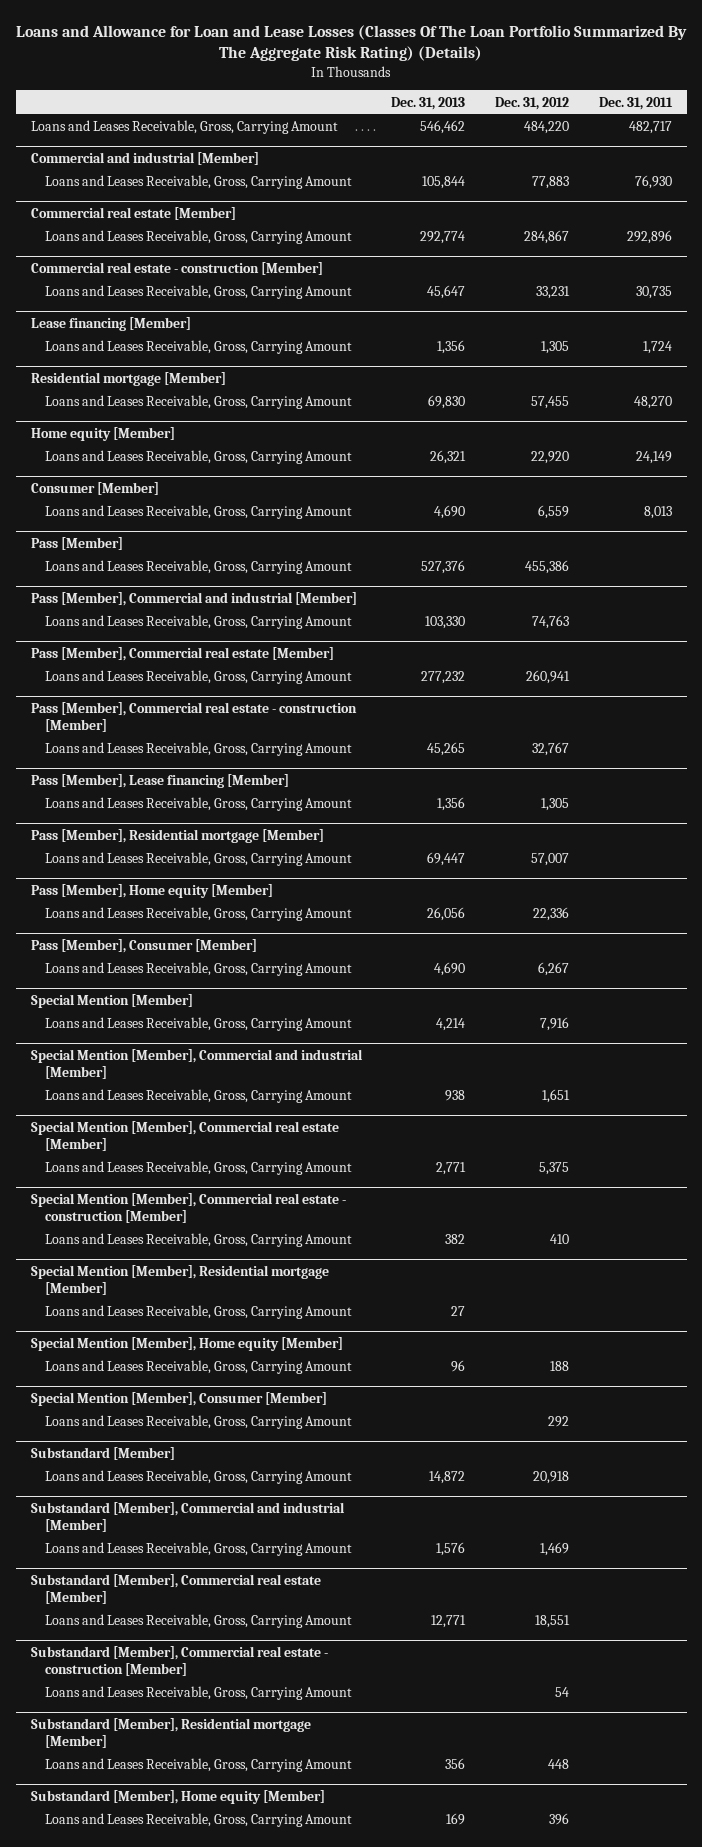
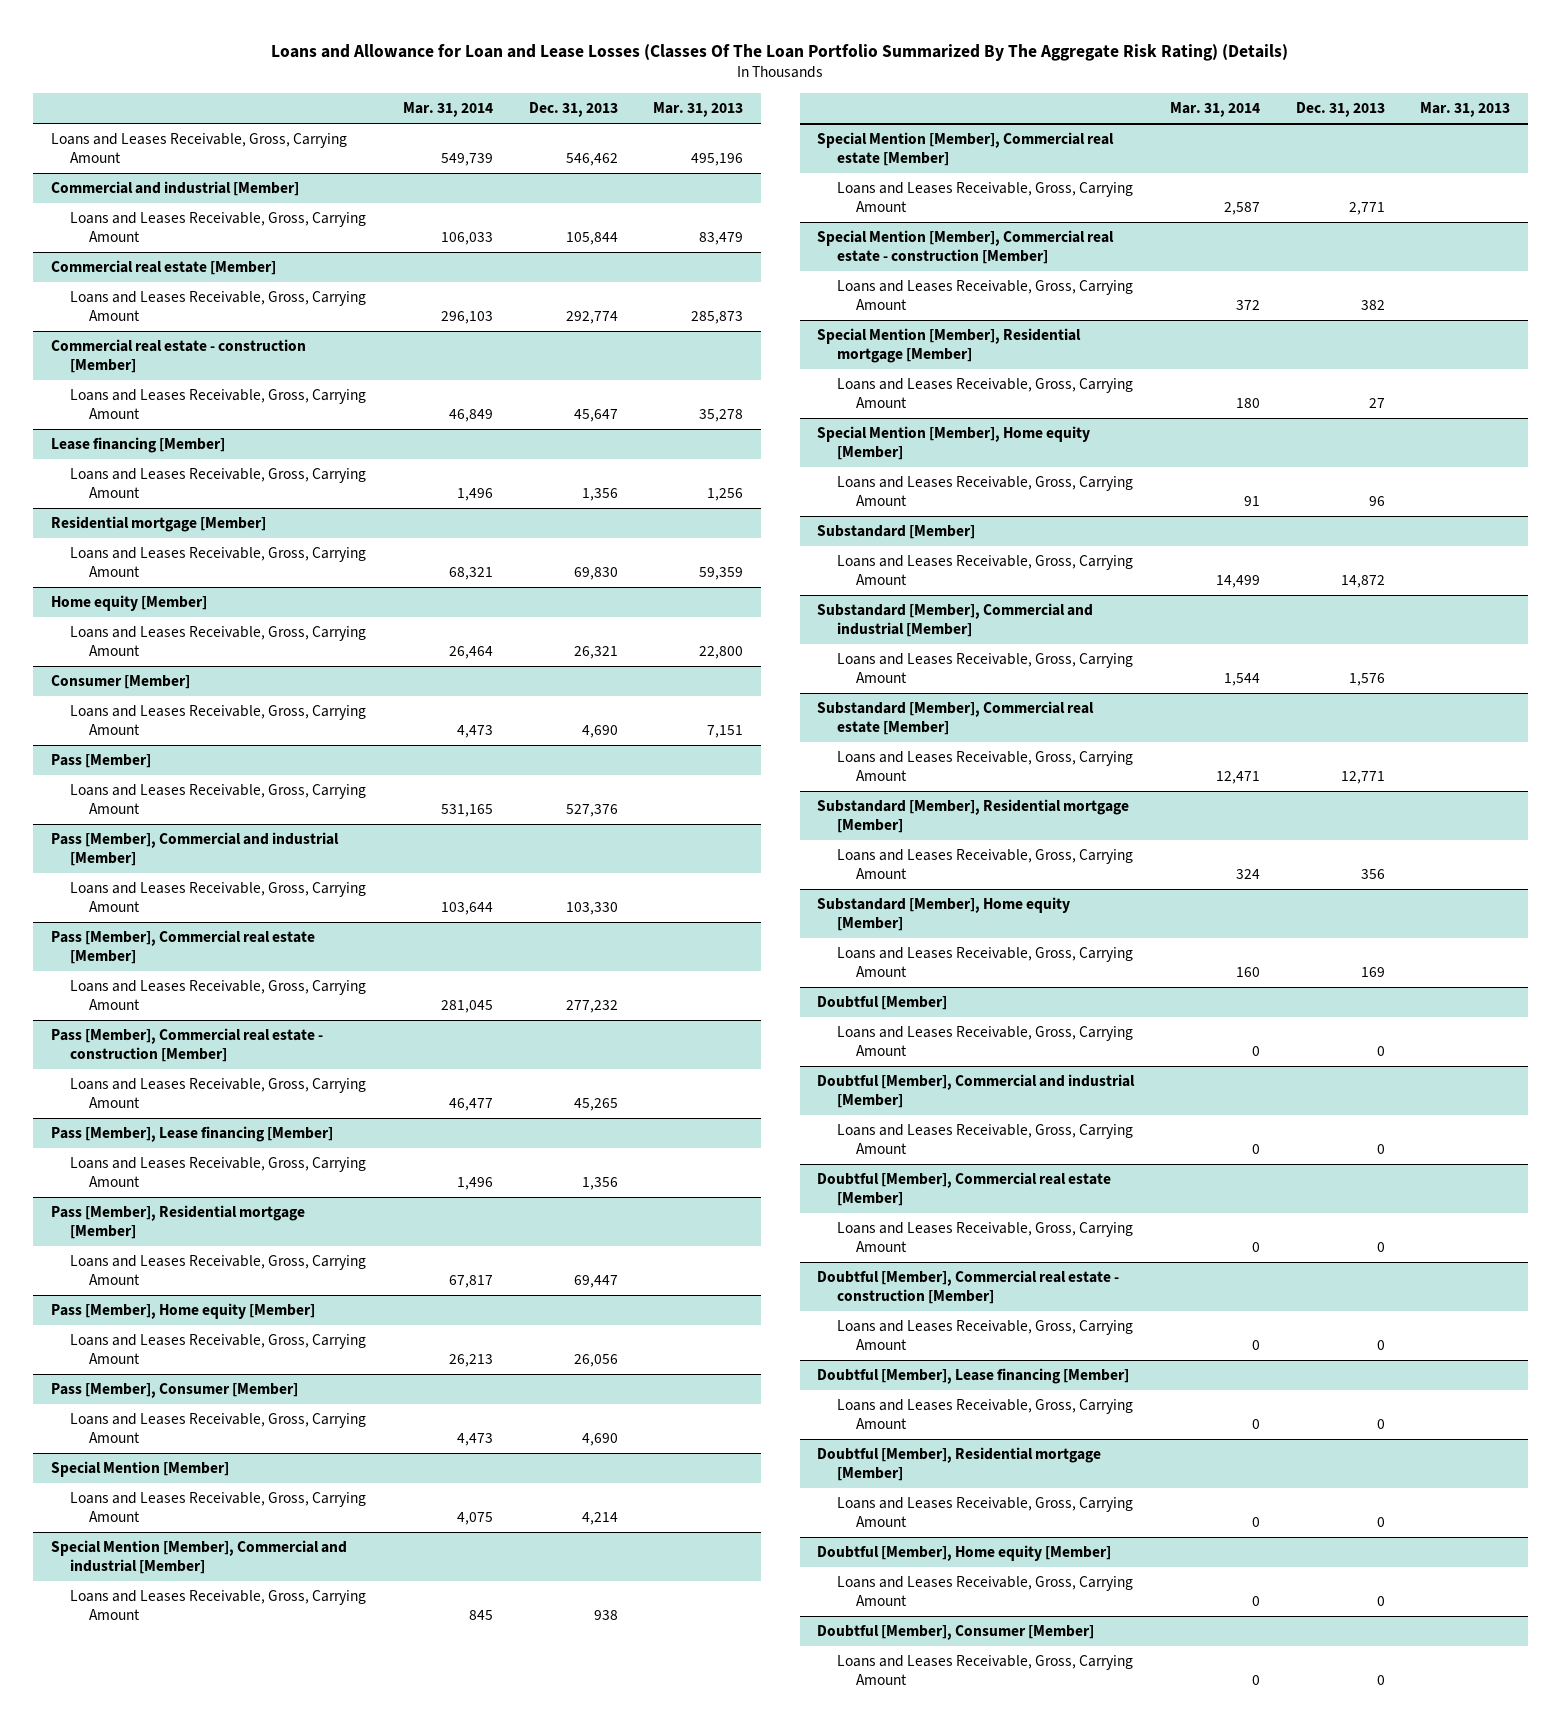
[495,96,570,110] Dec. 31, 2012 -> none
[598,96,673,110] Dec. 31, 2011 -> none
none -> [403,102,494,118] Mar. 31, 2014
none -> [653,102,744,118] Mar. 31, 2013
[30,1391,327,1406] Special Mention [Member], Consumer [Member] -> none
[44,1415,352,1430] Loans and Leases Receivable, Gross, Carrying Amount -> none
[30,1645,328,1677] Substandard [Member], Commercial real estate - construction [Member] -> none
[44,1686,352,1701] Loans and Leases Receivable, Gross, Carrying Amount -> none
none -> [817,996,948,1011] Doubtful [Member]
none -> [836,1026,1133,1057] Loans and Leases Receivable, Gross, Carrying Amount
none -> [817,1074,1136,1109] Doubtful [Member], Commercial and industrial [Member]
none -> [836,1124,1133,1155] Loans and Leases Receivable, Gross, Carrying Amount
none -> [817,1172,1112,1207] Doubtful [Member], Commercial real estate [Member]
none -> [836,1222,1133,1253] Loans and Leases Receivable, Gross, Carrying Amount
none -> [817,1270,1120,1305] Doubtful [Member], Commercial real estate - construction [Member]
none -> [836,1320,1133,1351] Loans and Leases Receivable, Gross, Carrying Amount
none -> [817,1368,1130,1385] Doubtful [Member], Lease financing [Member]
none -> [836,1399,1133,1430] Loans and Leases Receivable, Gross, Carrying Amount
none -> [817,1447,1102,1482] Doubtful [Member], Residential mortgage [Member]
none -> [836,1497,1133,1528] Loans and Leases Receivable, Gross, Carrying Amount
none -> [817,1545,1112,1562] Doubtful [Member], Home equity [Member]
none -> [836,1576,1133,1607] Loans and Leases Receivable, Gross, Carrying Amount
none -> [817,1625,1095,1641] Doubtful [Member], Consumer [Member]
none -> [836,1655,1133,1686] Loans and Leases Receivable, Gross, Carrying Amount

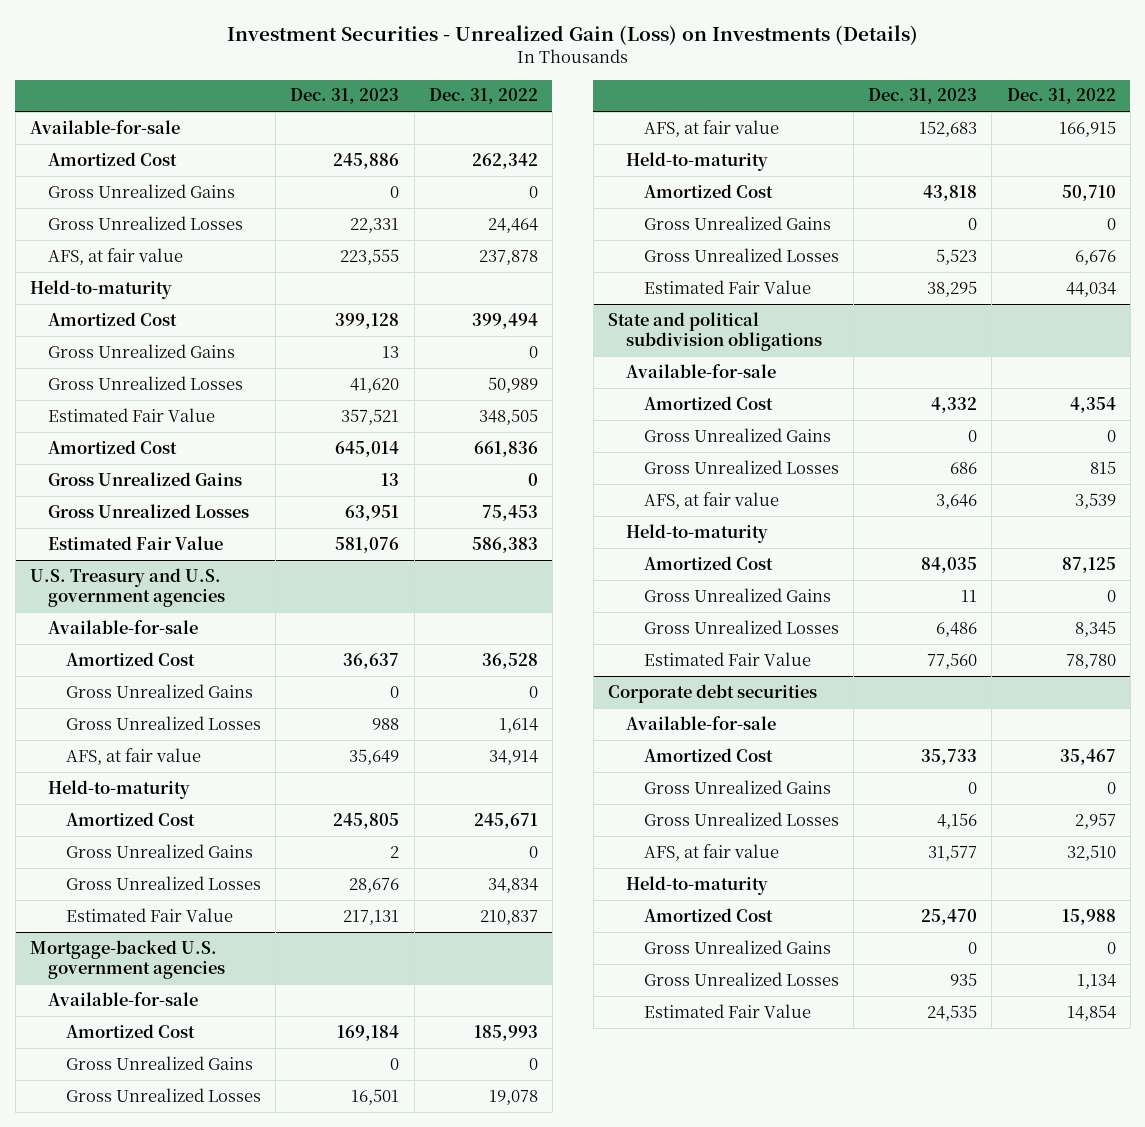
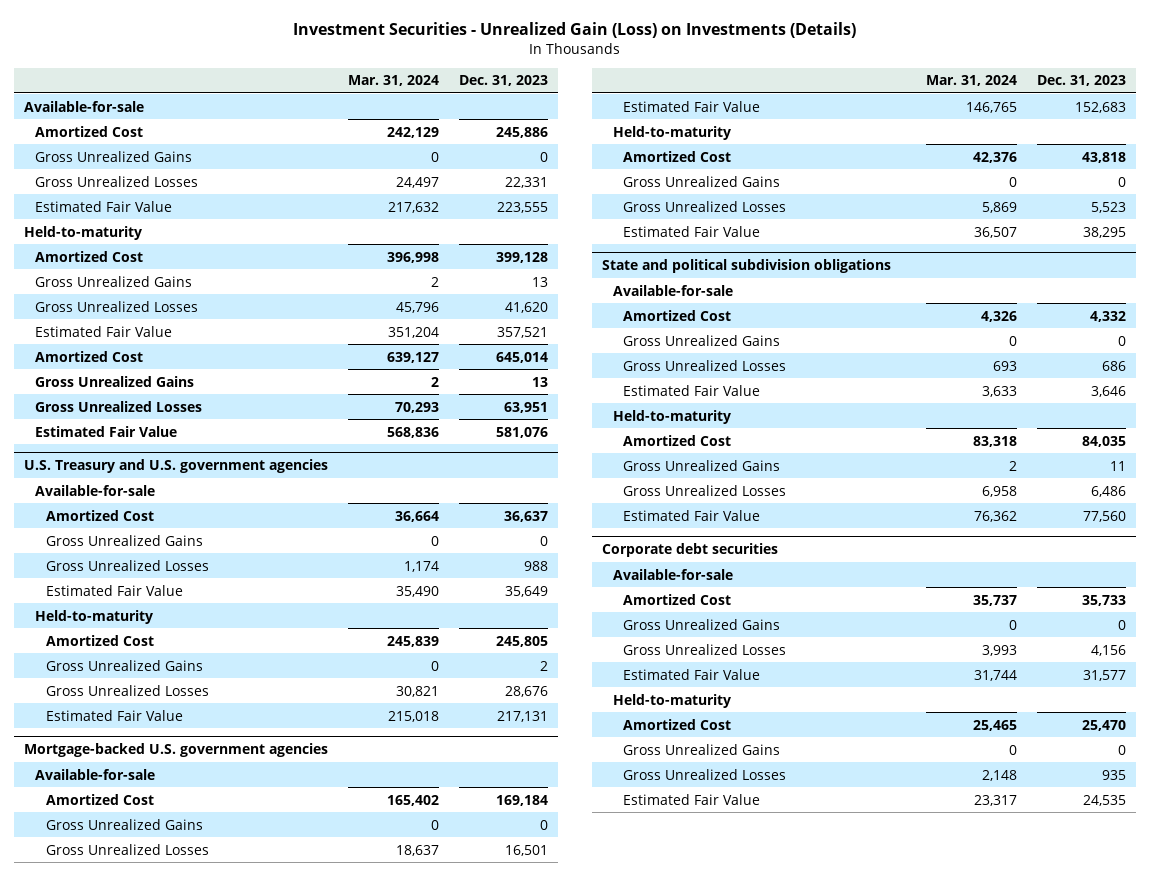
[428,88,538,105] Dec. 31, 2022 -> none
none -> [347,75,439,87] Mar. 31, 2024
[48,247,184,265] AFS, at fair value -> [34,200,172,212] Estimated Fair Value
[66,747,202,765] AFS, at fair value -> [45,584,183,596] Estimated Fair Value
[644,119,780,137] AFS, at fair value -> [623,100,761,112] Estimated Fair Value
[644,491,780,509] AFS, at fair value -> [623,384,761,396] Estimated Fair Value
[644,843,780,861] AFS, at fair value -> [623,668,761,680] Estimated Fair Value

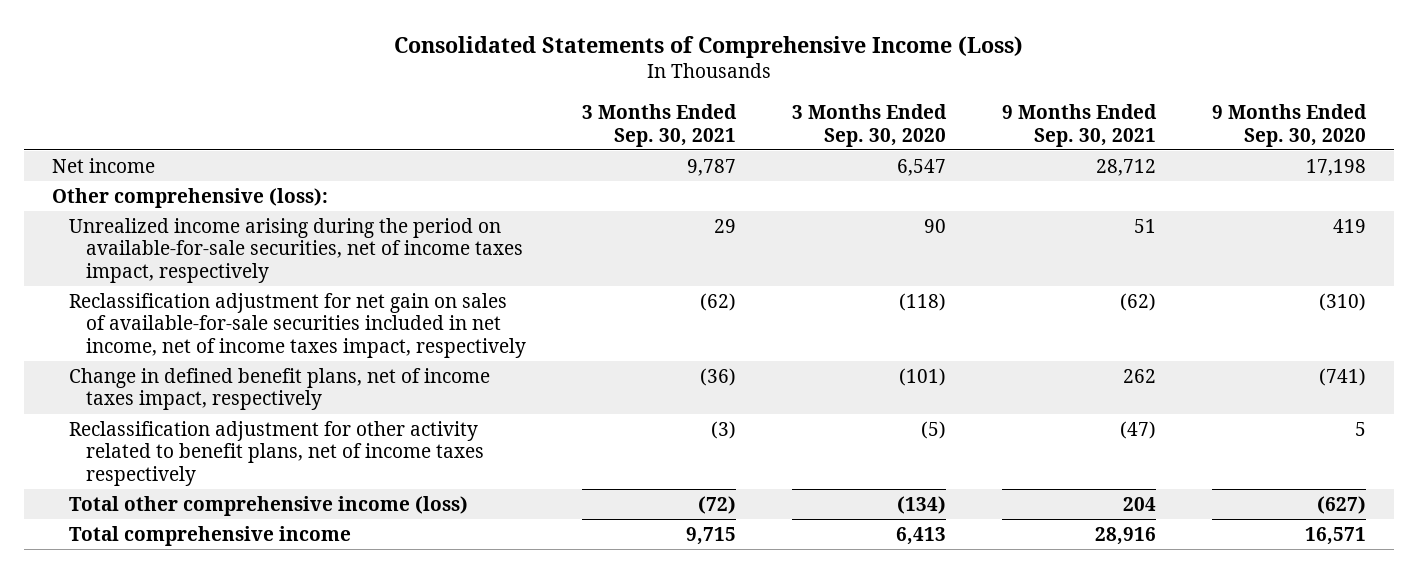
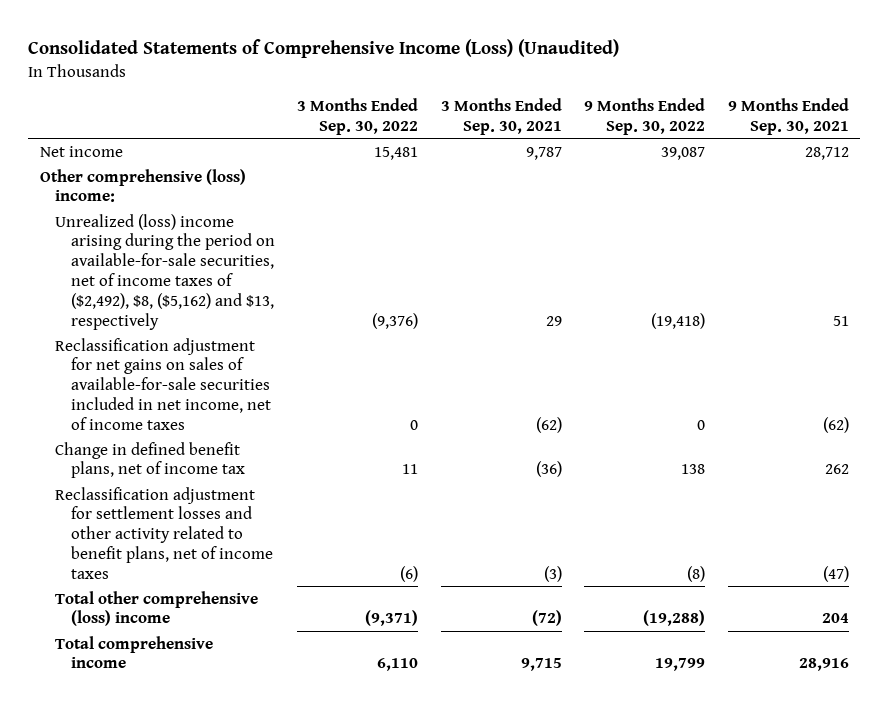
[393,35,1023,58] Consolidated Statements of Comprehensive Income (Loss) -> [28,39,620,59] Consolidated Statements of Comprehensive Income (Loss) (Unaudited)
[792,103,948,147] 3 Months Ended Sep. 30, 2020 -> none
[1212,103,1368,147] 9 Months Ended Sep. 30, 2020 -> none
none -> [297,98,419,135] 3 Months Ended Sep. 30, 2022
none -> [584,98,706,135] 9 Months Ended Sep. 30, 2022
[51,187,328,208] Other comprehensive (loss): -> [39,168,246,203] Other comprehensive (loss) income:
[68,217,523,284] Unrealized income arising during the period on available-for-sale securities, net of income taxes impact, respectively -> [55,213,275,331] Unrealized (loss) income arising during the period on available-for-sale securities, net of income taxes of ($2,492), $8, ($5,162) and $13, respectively
[68,292,526,359] Reclassification adjustment for net gain on sales of available-for-sale securities included in net income, net of income taxes impact, respectively -> [55,337,271,431] Reclassification adjustment for net gains on sales of available-for-sale securities included in net income, net of income taxes
[68,367,490,411] Change in defined benefit plans, net of income taxes impact, respectively -> [55,441,245,479] Change in defined benefit plans, net of income tax
[68,420,484,487] Reclassification adjustment for other activity related to benefit plans, net of income taxes respectively -> [55,486,273,580] Reclassification adjustment for settlement losses and other activity related to benefit plans, net of income taxes
[68,495,468,516] Total other comprehensive income (loss) -> [55,590,259,627] Total other comprehensive (loss) income

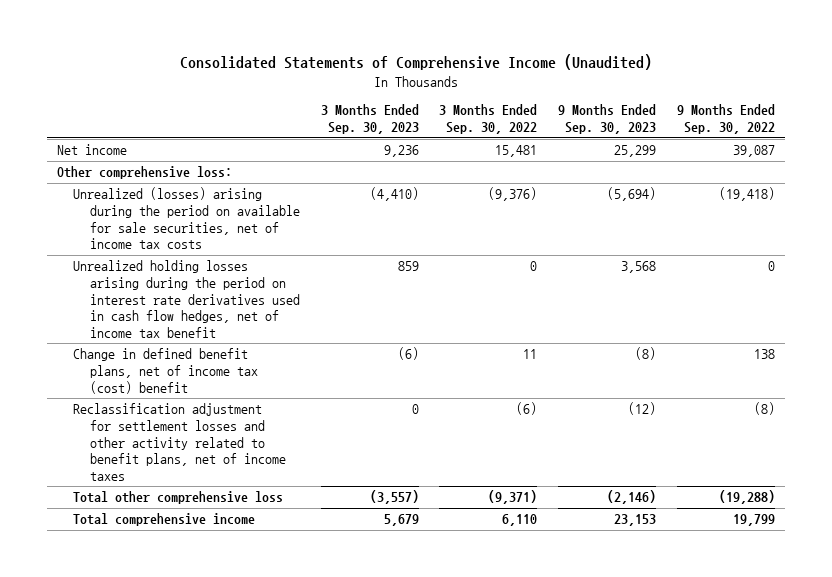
[28,39,620,59] Consolidated Statements of Comprehensive Income (Loss) (Unaudited) -> [180,54,653,71] Consolidated Statements of Comprehensive Income (Unaudited)
[440,98,562,135] 3 Months Ended Sep. 30, 2021 -> none
[728,98,850,135] 9 Months Ended Sep. 30, 2021 -> none
none -> [320,104,419,135] 3 Months Ended Sep. 30, 2023
none -> [558,104,657,135] 9 Months Ended Sep. 30, 2023
[55,337,271,431] Reclassification adjustment for net gains on sales of available-for-sale securities included in net income, net of income taxes -> none
[39,168,246,203] Other comprehensive (loss) income: -> [56,166,232,180] Other comprehensive loss:
[55,213,275,331] Unrealized (loss) income arising during the period on available-for-sale securities, net of income taxes of ($2,492), $8, ($5,162) and $13, respectively -> [73,187,300,250] Unrealized (losses) arising during the period on available for sale securities, net of income tax costs
none -> [73,260,300,338] Unrealized holding losses arising during the period on interest rate derivatives used in cash flow hedges, net of income tax benefit
[55,441,245,479] Change in defined benefit plans, net of income tax -> [73,348,258,394] Change in defined benefit plans, net of income tax (cost) benefit
[55,590,259,627] Total other comprehensive (loss) income -> [73,491,284,505] Total other comprehensive loss

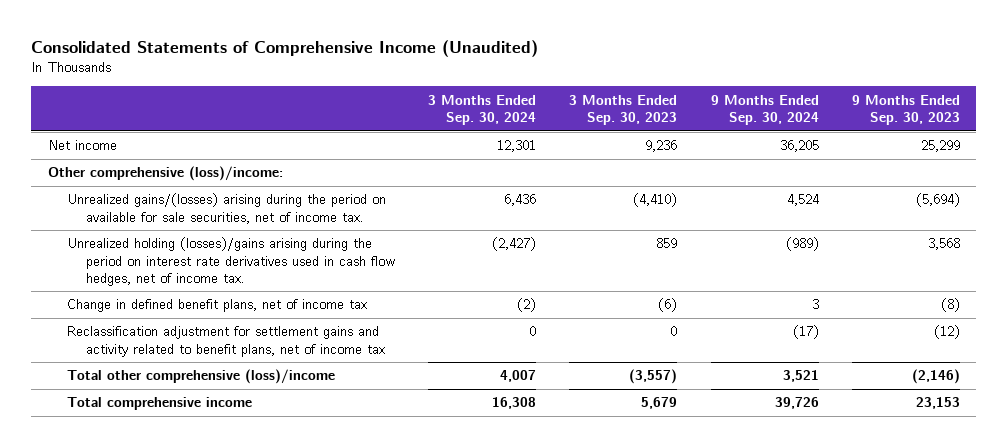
[439,104,538,135] 3 Months Ended Sep. 30, 2022 -> none
[677,104,776,135] 9 Months Ended Sep. 30, 2022 -> none
none -> [427,94,536,125] 3 Months Ended Sep. 30, 2024
none -> [710,94,819,125] 9 Months Ended Sep. 30, 2024
[56,166,232,180] Other comprehensive loss: -> [47,166,283,182] Other comprehensive (loss)/income:
[73,187,300,250] Unrealized (losses) arising during the period on available for sale securities, net of income tax costs -> [66,193,386,224] Unrealized gains/(losses) arising during the period on available for sale securities, net of income tax.
[73,260,300,338] Unrealized holding losses arising during the period on interest rate derivatives used in cash flow hedges, net of income tax benefit -> [66,237,395,286] Unrealized holding (losses)/gains arising during the period on interest rate derivatives used in cash flow hedges, net of income tax.
[73,348,258,394] Change in defined benefit plans, net of income tax (cost) benefit -> [66,299,367,313] Change in defined benefit plans, net of income tax
[73,403,286,481] Reclassification adjustment for settlement losses and other activity related to benefit plans, net of income taxes -> [66,326,385,357] Reclassification adjustment for settlement gains and activity related to benefit plans, net of income tax
[73,491,284,505] Total other comprehensive loss -> [66,369,335,385] Total other comprehensive (loss)/income

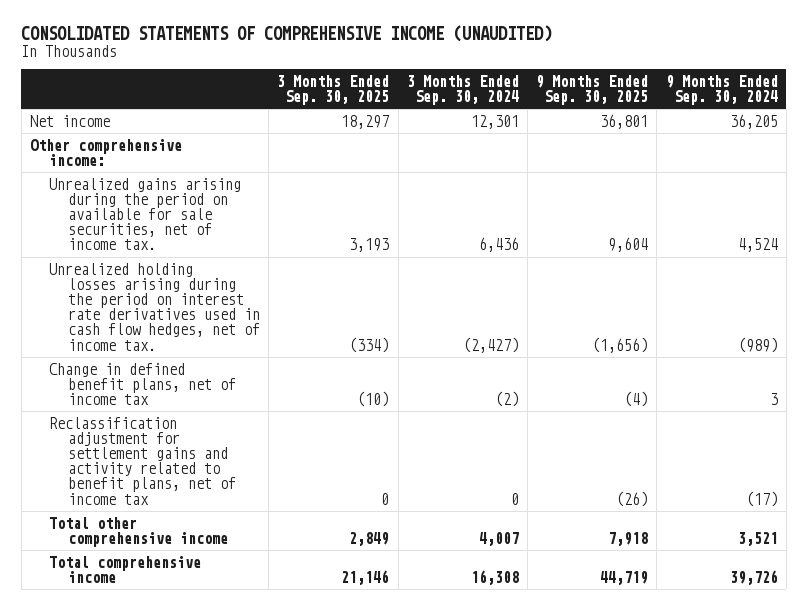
[31,40,539,58] Consolidated Statements of Comprehensive Income (Unaudited) -> [21,25,553,43] CONSOLIDATED STATEMENTS OF COMPREHENSIVE INCOME (UNAUDITED)
[569,94,678,125] 3 Months Ended Sep. 30, 2023 -> none
[851,94,960,125] 9 Months Ended Sep. 30, 2023 -> none
none -> [277,74,390,106] 3 Months Ended Sep. 30, 2025
none -> [536,74,649,106] 9 Months Ended Sep. 30, 2025
[47,166,283,182] Other comprehensive (loss)/income: -> [29,138,182,166] Other comprehensive income:
[66,193,386,224] Unrealized gains/(losses) arising during the period on available for sale securities, net of income tax. -> [48,177,241,251] Unrealized gains arising during the period on available for sale securities, net of income tax.
[66,237,395,286] Unrealized holding (losses)/gains arising during the period on interest rate derivatives used in cash flow hedges, net of income tax. -> [48,262,261,351] Unrealized holding losses arising during the period on interest rate derivatives used in cash flow hedges, net of income tax.
[66,369,335,385] Total other comprehensive (loss)/income -> [48,516,229,547] Total other comprehensive income

